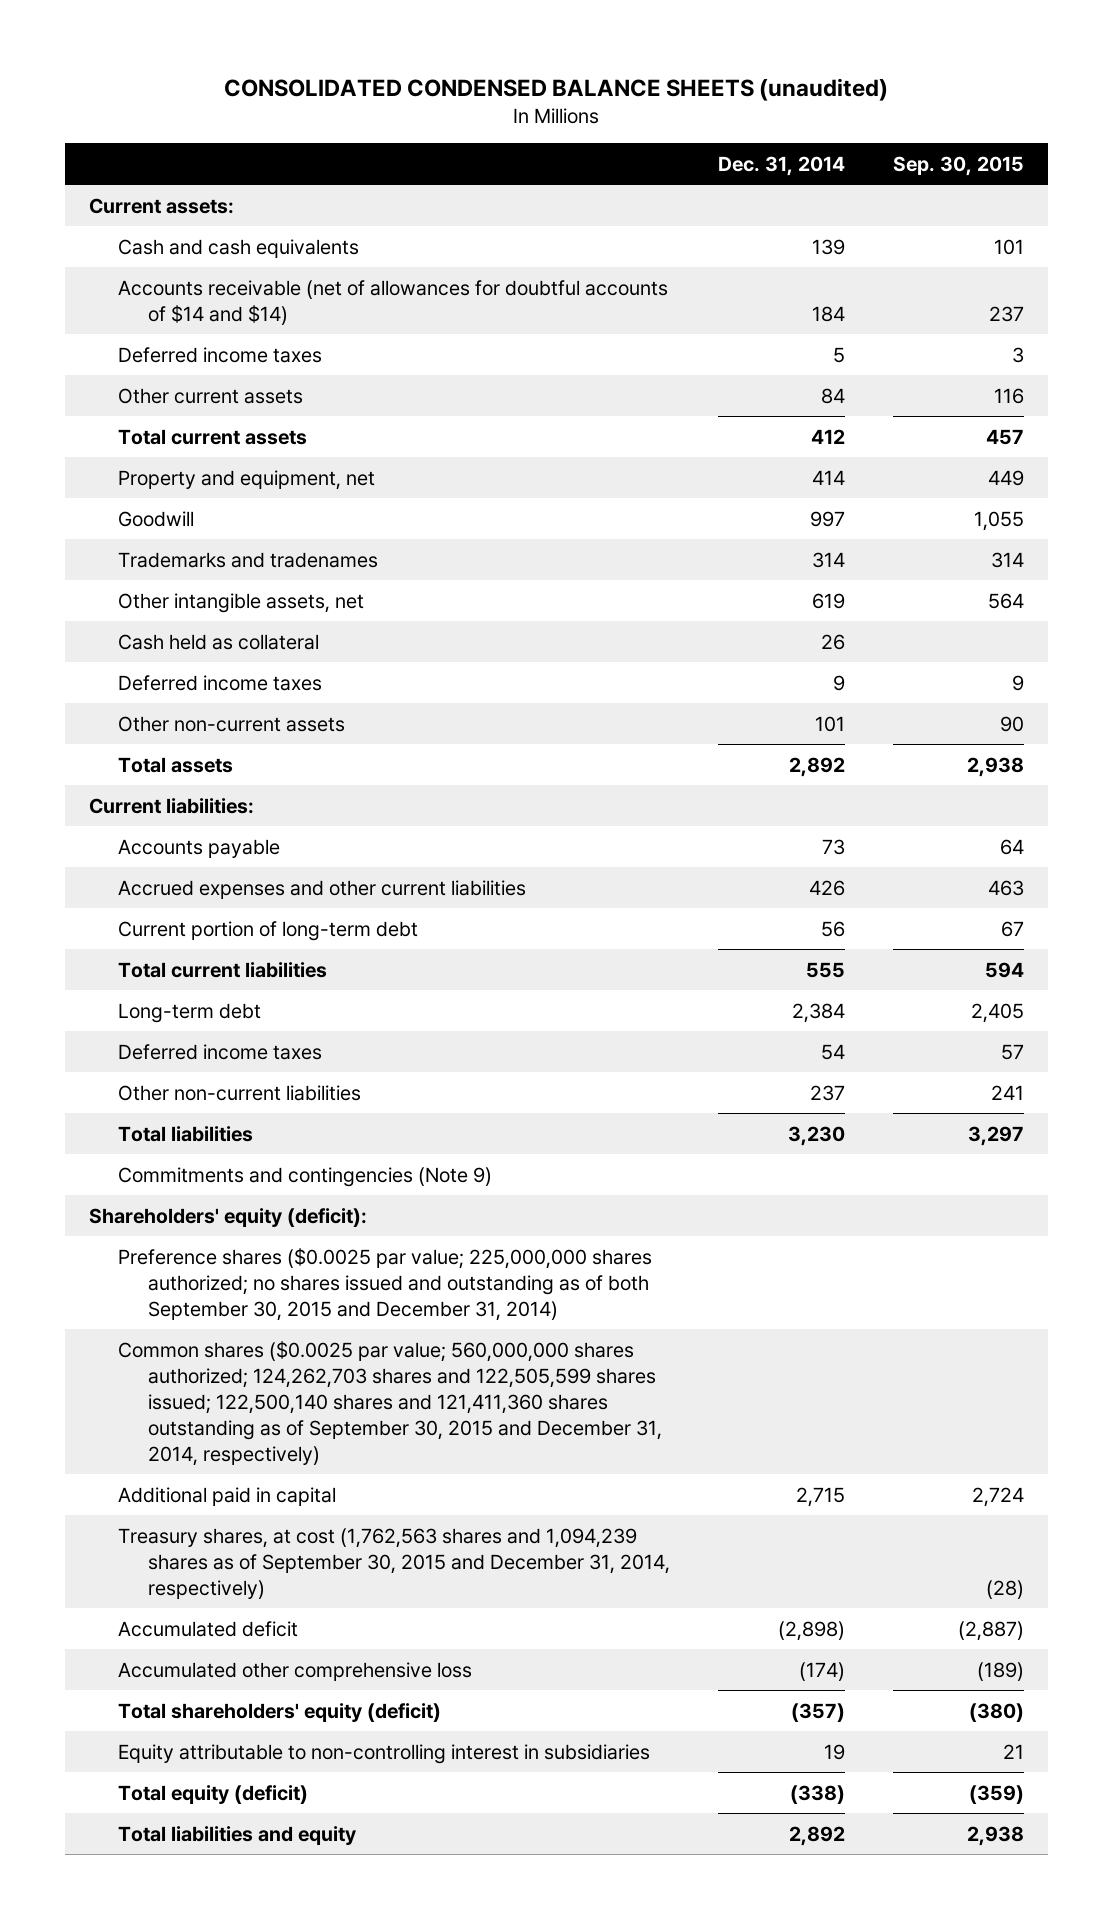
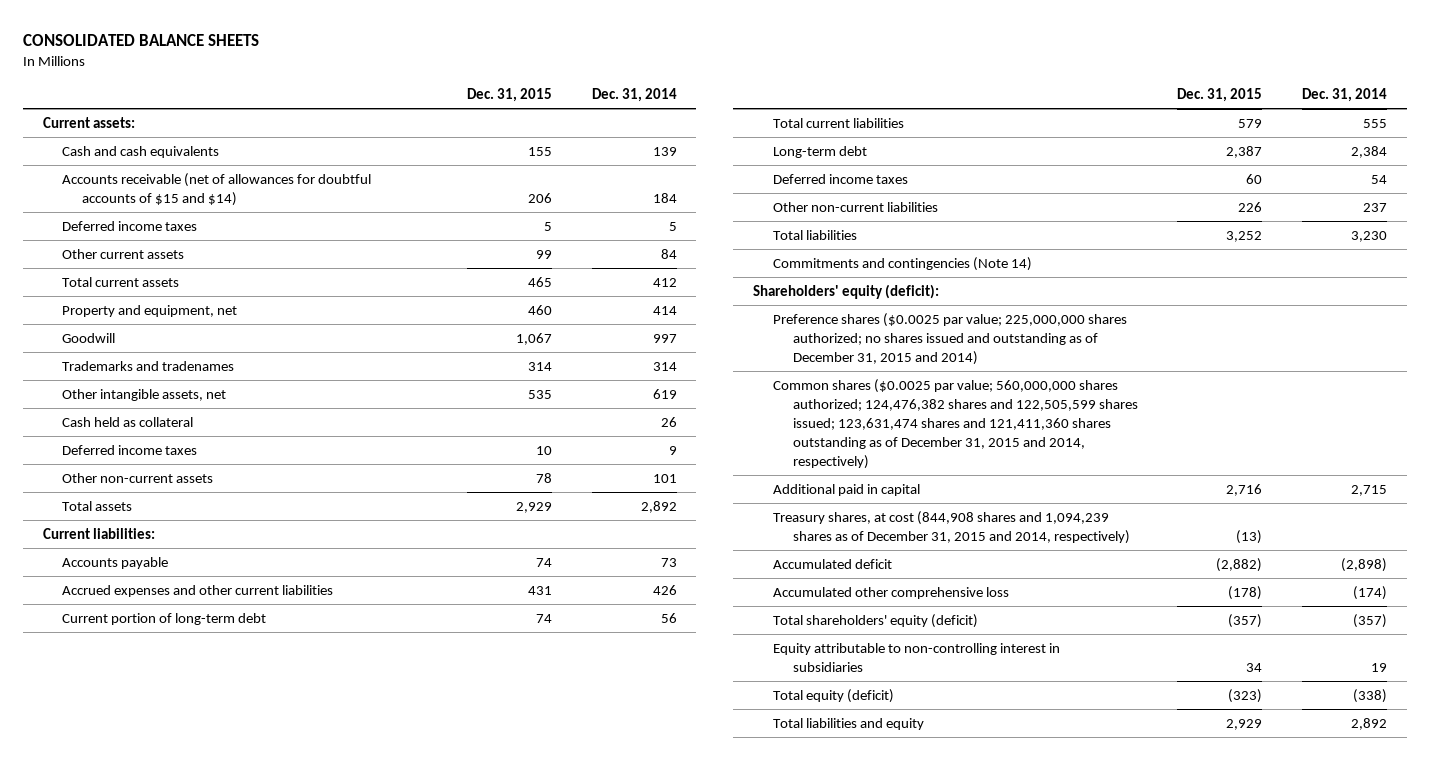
[224,77,889,101] CONSOLIDATED CONDENSED BALANCE SHEETS (unaudited) -> [22,33,259,46] CONSOLIDATED BALANCE SHEETS
[892,155,1024,176] Sep. 30, 2015 -> none
none -> [466,88,552,103] Dec. 31, 2015
[118,279,669,325] Accounts receivable (net of allowances for doubtful accounts of $14 and $14) -> [62,172,372,206] Accounts receivable (net of allowances for doubtful accounts of $15 and $14)
[118,1166,493,1187] Commitments and contingencies (Note 9) -> [772,256,1032,271] Commitments and contingencies (Note 14)
[118,1247,653,1321] Preference shares ($0.0025 par value; 225,000,000 shares authorized; no shares issued and outstanding as of both September 30, 2015 and December 31, 2014) -> [772,312,1127,365] Preference shares ($0.0025 par value; 225,000,000 shares authorized; no shares issued and outstanding as of December 31, 2015 and 2014)
[118,1340,663,1466] Common shares ($0.0025 par value; 560,000,000 shares authorized; 124,262,703 shares and 122,505,599 shares issued; 122,500,140 shares and 121,411,360 shares outstanding as of September 30, 2015 and December 31, 2014, respectively) -> [772,378,1138,469] Common shares ($0.0025 par value; 560,000,000 shares authorized; 124,476,382 shares and 122,505,599 shares issued; 123,631,474 shares and 121,411,360 shares outstanding as of December 31, 2015 and 2014, respectively)
[118,1527,671,1599] Treasury shares, at cost (1,762,563 shares and 1,094,239 shares as of September 30, 2015 and December 31, 2014, respectively) -> [772,510,1130,544] Treasury shares, at cost (844,908 shares and 1,094,239 shares as of December 31, 2015 and 2014, respectively)

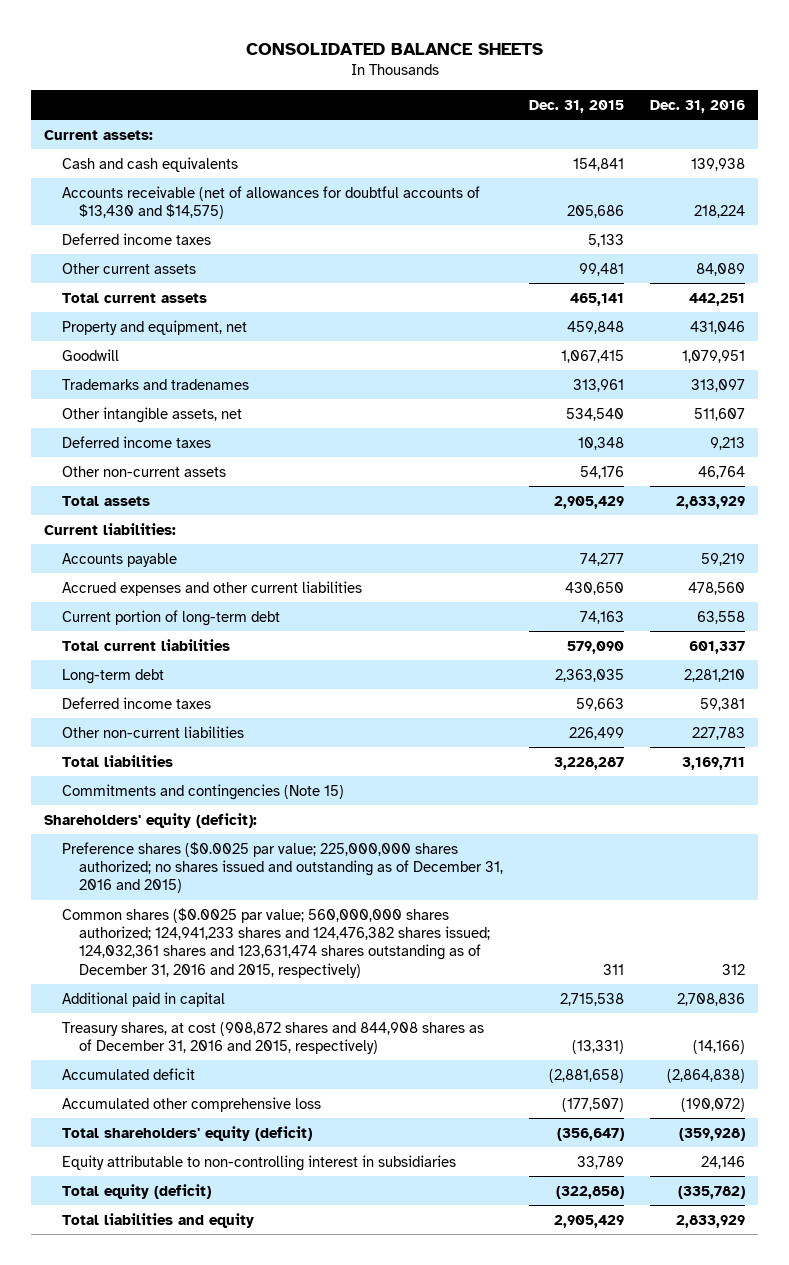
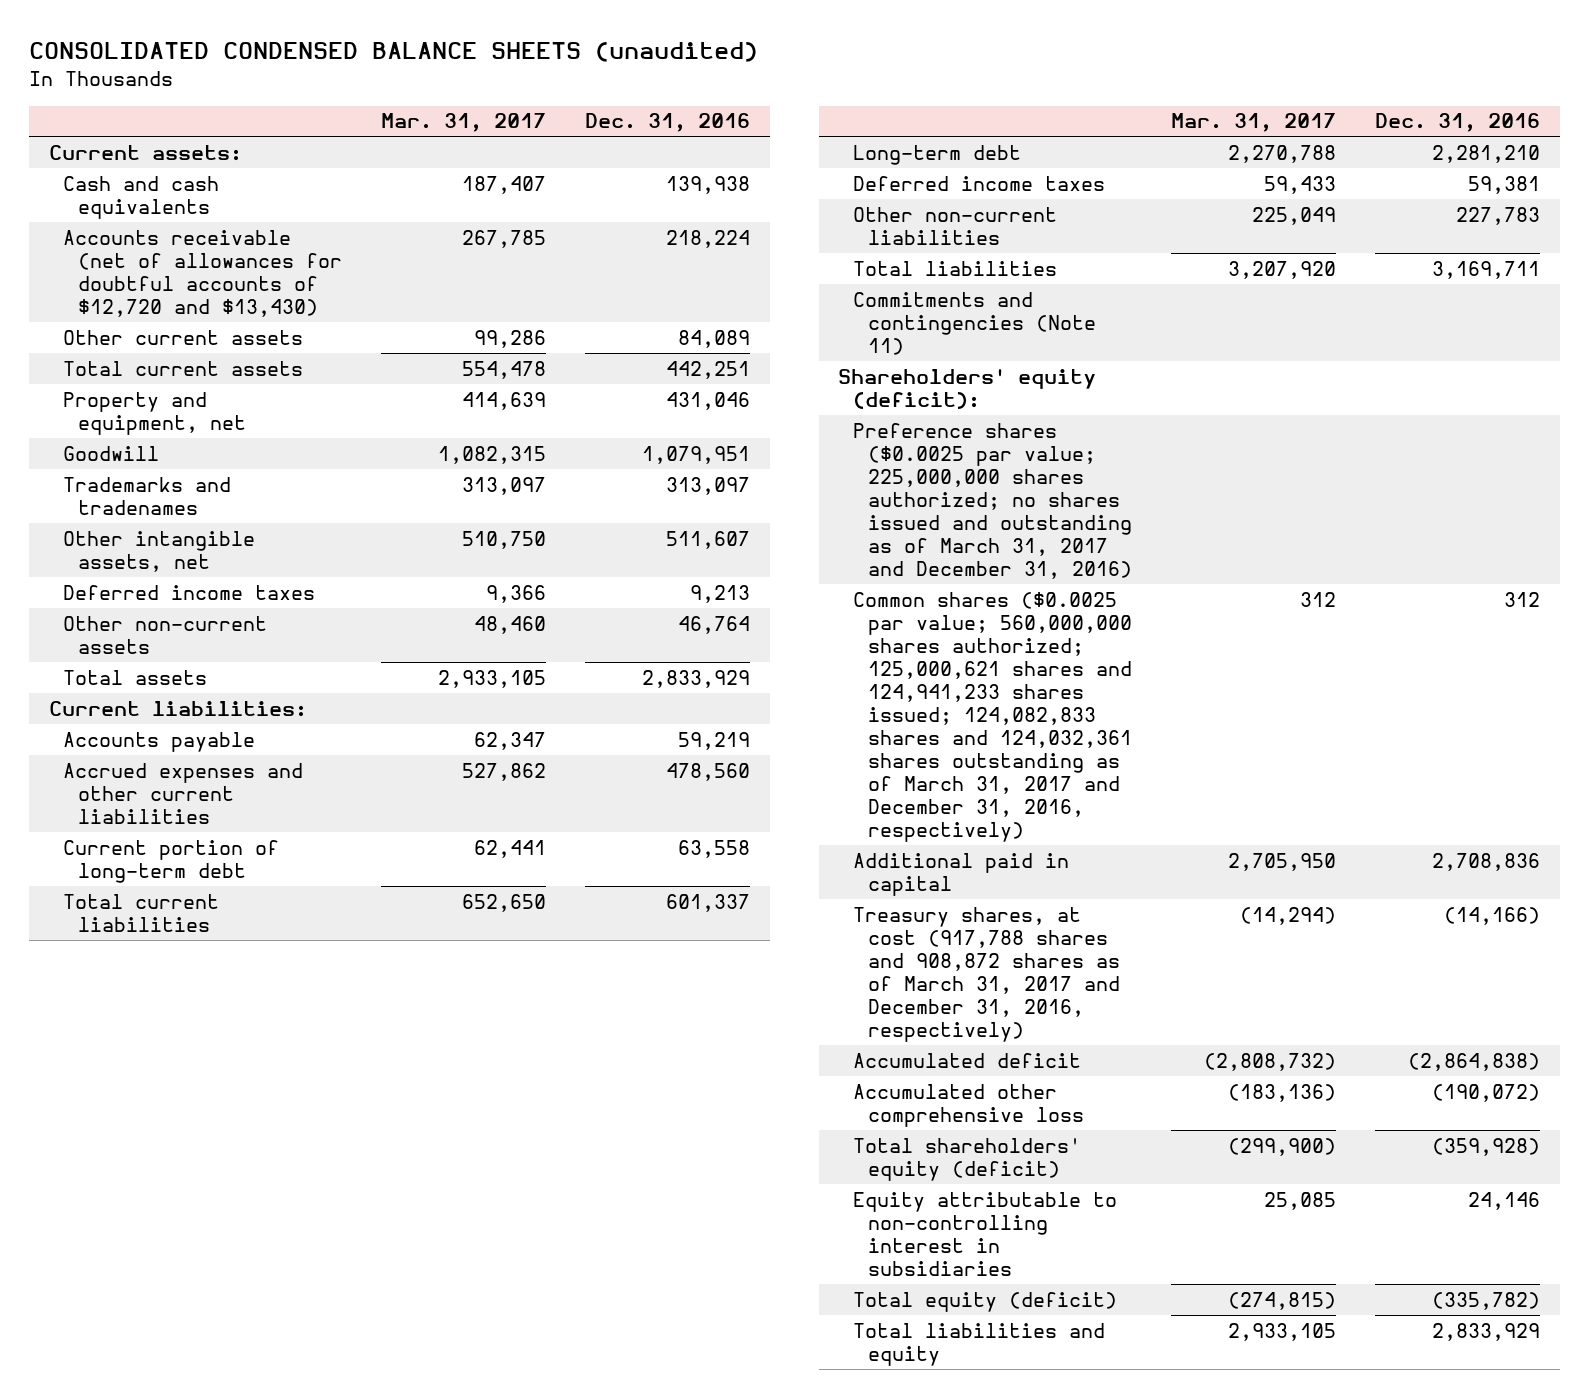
[245,42,543,55] CONSOLIDATED BALANCE SHEETS -> [29,42,759,63] CONSOLIDATED CONDENSED BALANCE SHEETS (unaudited)
[528,99,624,113] Dec. 31, 2015 -> none
none -> [380,113,546,133] Mar. 31, 2017
[61,232,211,245] Deferred income taxes -> none
[61,185,480,219] Accounts receivable (net of allowances for doubtful accounts of $13,430 and $14,575) -> [63,229,342,317] Accounts receivable (net of allowances for doubtful accounts of $12,720 and $13,430)
[61,783,344,800] Commitments and contingencies (Note 15) -> [852,291,1096,355] Commitments and contingencies (Note 11)
[61,841,504,894] Preference shares ($0.0025 par value; 225,000,000 shares authorized; no shares issued and outstanding as of December 31, 2016 and 2015) -> [852,422,1132,580] Preference shares ($0.0025 par value; 225,000,000 shares authorized; no shares issued and outstanding as of March 31, 2017 and December 31, 2016)
[61,907,491,978] Common shares ($0.0025 par value; 560,000,000 shares authorized; 124,941,233 shares and 124,476,382 shares issued; 124,032,361 shares and 123,631,474 shares outstanding as of December 31, 2016 and 2015, respectively) -> [852,591,1132,843] Common shares ($0.0025 par value; 560,000,000 shares authorized; 125,000,621 shares and 124,941,233 shares issued; 124,082,833 shares and 124,032,361 shares outstanding as of March 31, 2017 and December 31, 2016, respectively)
[61,1021,484,1054] Treasury shares, at cost (908,872 shares and 844,908 shares as of December 31, 2016 and 2015, respectively) -> [852,906,1120,1043] Treasury shares, at cost (917,788 shares and 908,872 shares as of March 31, 2017 and December 31, 2016, respectively)

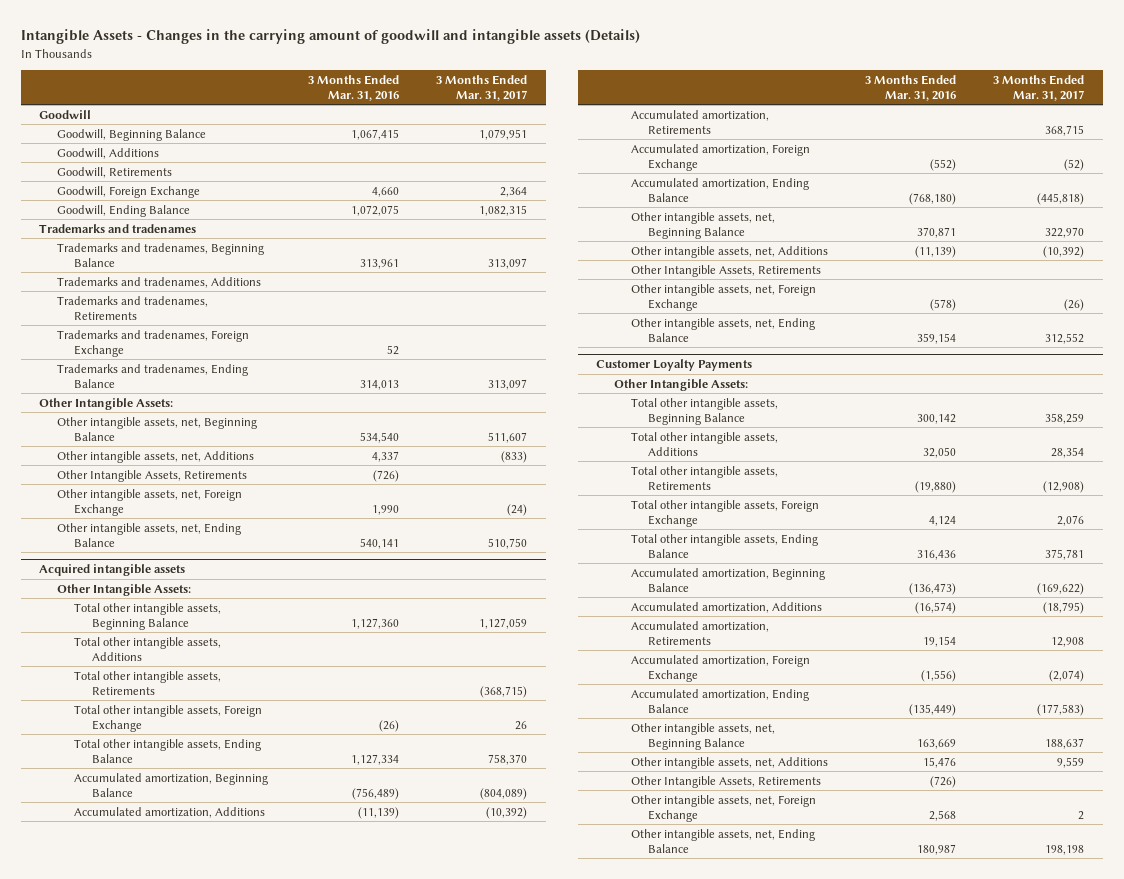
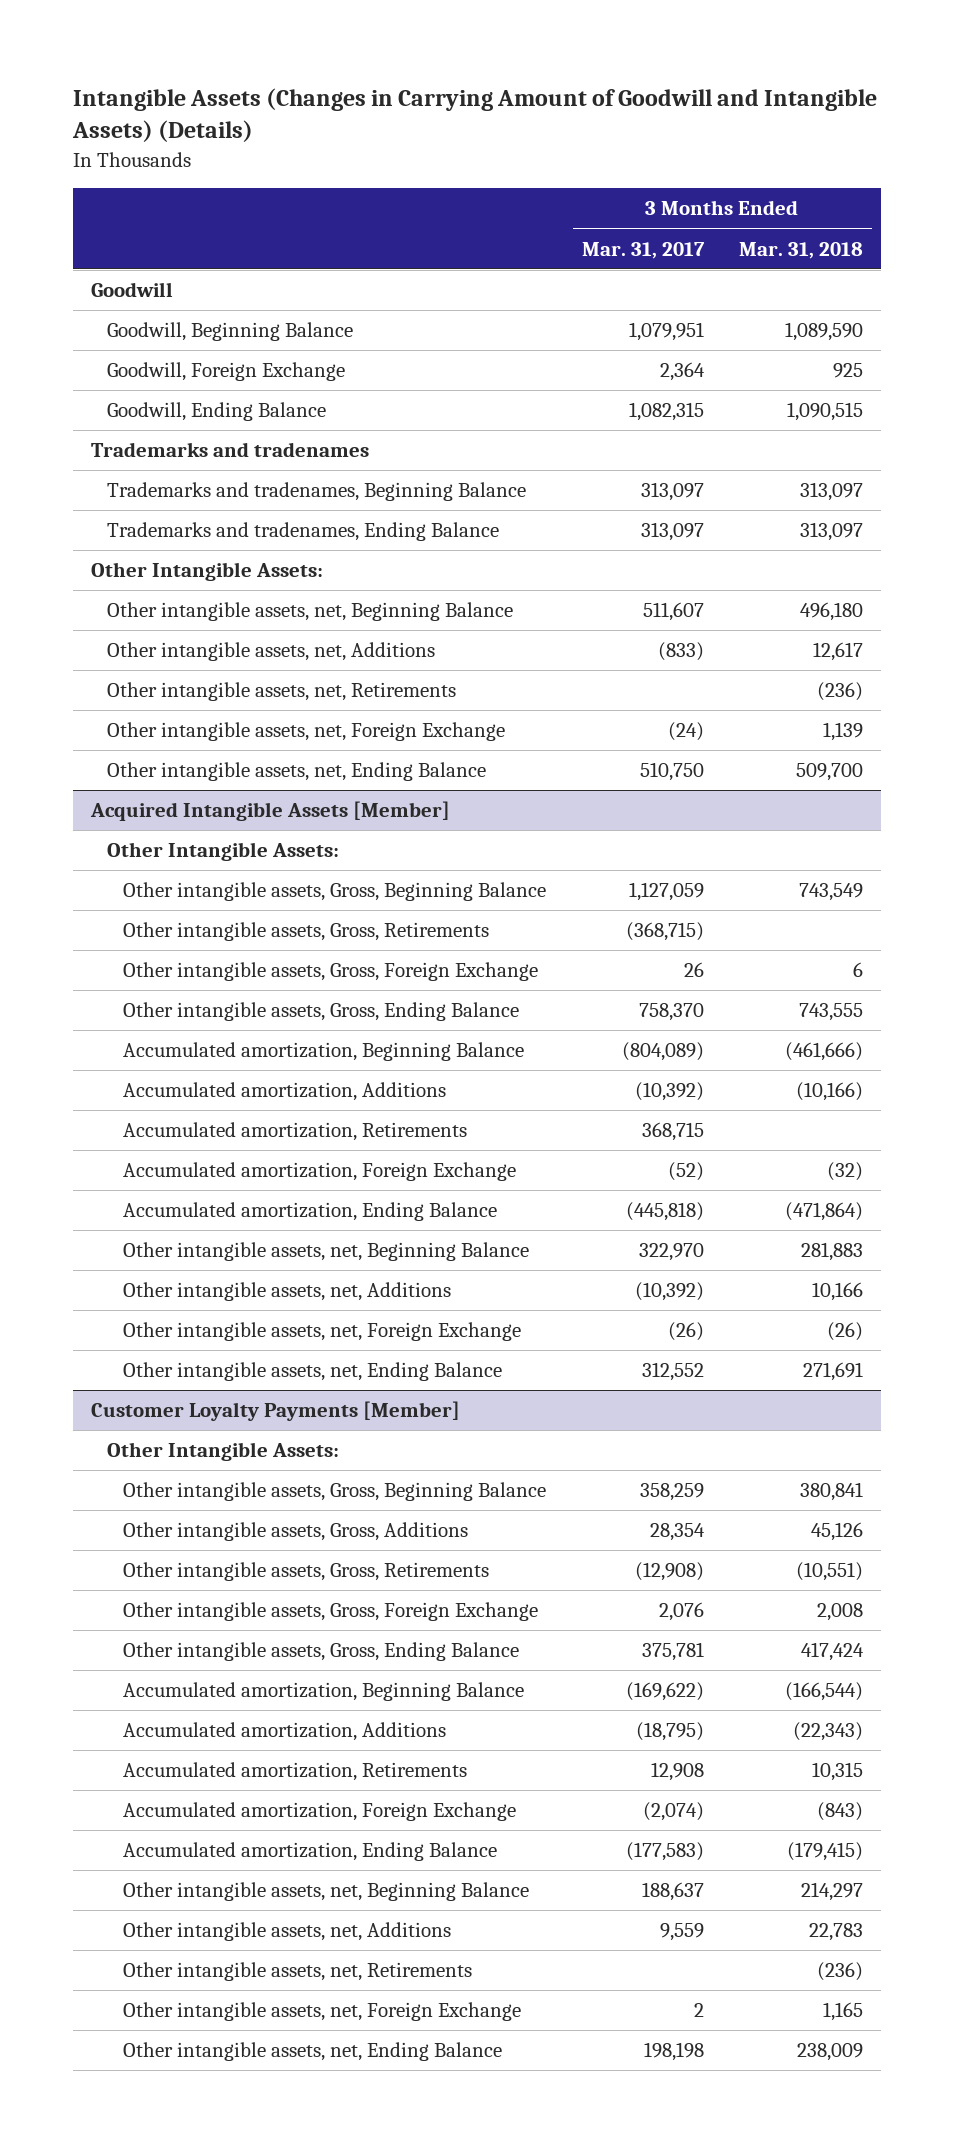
[20,29,640,45] Intangible Assets - Changes in the carrying amount of goodwill and intangible assets (Details) -> [72,87,878,143] Intangible Assets (Changes in Carrying Amount of Goodwill and Intangible Assets) (Details)
[308,74,400,101] 3 Months Ended Mar. 31, 2016 -> none
none -> [738,241,863,259] Mar. 31, 2018
[56,147,159,159] Goodwill, Additions -> none
[56,166,172,178] Goodwill, Retirements -> none
[56,276,261,288] Trademarks and tradenames, Additions -> none
[56,295,208,320] Trademarks and tradenames, Retirements -> none
[56,329,249,357] Trademarks and tradenames, Foreign Exchange -> none
[56,469,247,482] Other Intangible Assets, Retirements -> [106,682,456,702] Other intangible assets, net, Retirements
[39,564,186,577] Acquired intangible assets -> [89,801,450,822] Acquired Intangible Assets [Member]
[74,636,222,661] Total other intangible assets, Additions -> none
[74,602,222,630] Total other intangible assets, Beginning Balance -> [123,882,547,902] Other intangible assets, Gross, Beginning Balance
[74,670,222,695] Total other intangible assets, Retirements -> [123,922,490,942] Other intangible assets, Gross, Retirements
[74,704,263,732] Total other intangible assets, Foreign Exchange -> [123,962,539,982] Other intangible assets, Gross, Foreign Exchange
[74,738,262,763] Total other intangible assets, Ending Balance -> [123,1002,520,1022] Other intangible assets, Gross, Ending Balance
[630,264,821,277] Other Intangible Assets, Retirements -> none
[596,359,753,372] Customer Loyalty Payments -> [90,1401,460,1422] Customer Loyalty Payments [Member]
[630,397,778,425] Total other intangible assets, Beginning Balance -> [123,1482,547,1502] Other intangible assets, Gross, Beginning Balance
[630,431,778,456] Total other intangible assets, Additions -> [123,1522,469,1542] Other intangible assets, Gross, Additions
[630,465,778,490] Total other intangible assets, Retirements -> [123,1562,490,1582] Other intangible assets, Gross, Retirements
[630,499,819,527] Total other intangible assets, Foreign Exchange -> [123,1602,539,1622] Other intangible assets, Gross, Foreign Exchange
[630,533,818,558] Total other intangible assets, Ending Balance -> [123,1642,520,1662] Other intangible assets, Gross, Ending Balance
[630,775,821,788] Other Intangible Assets, Retirements -> [123,1962,473,1982] Other intangible assets, net, Retirements

